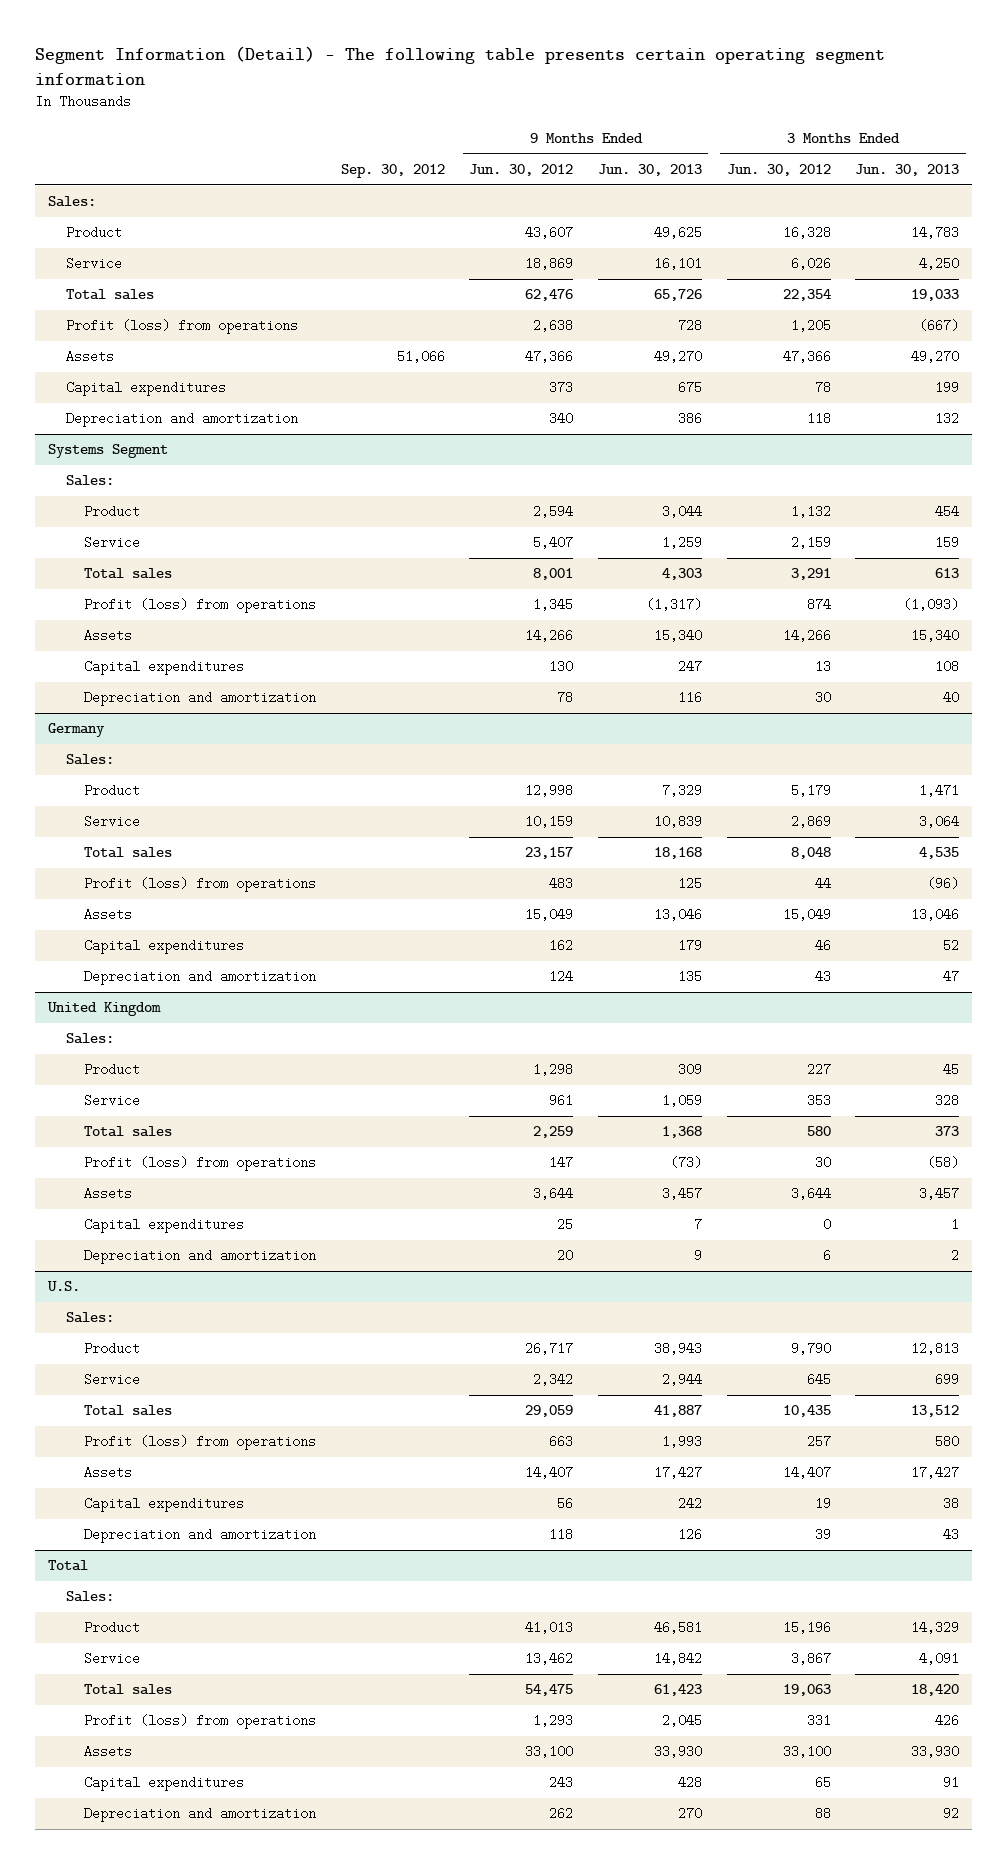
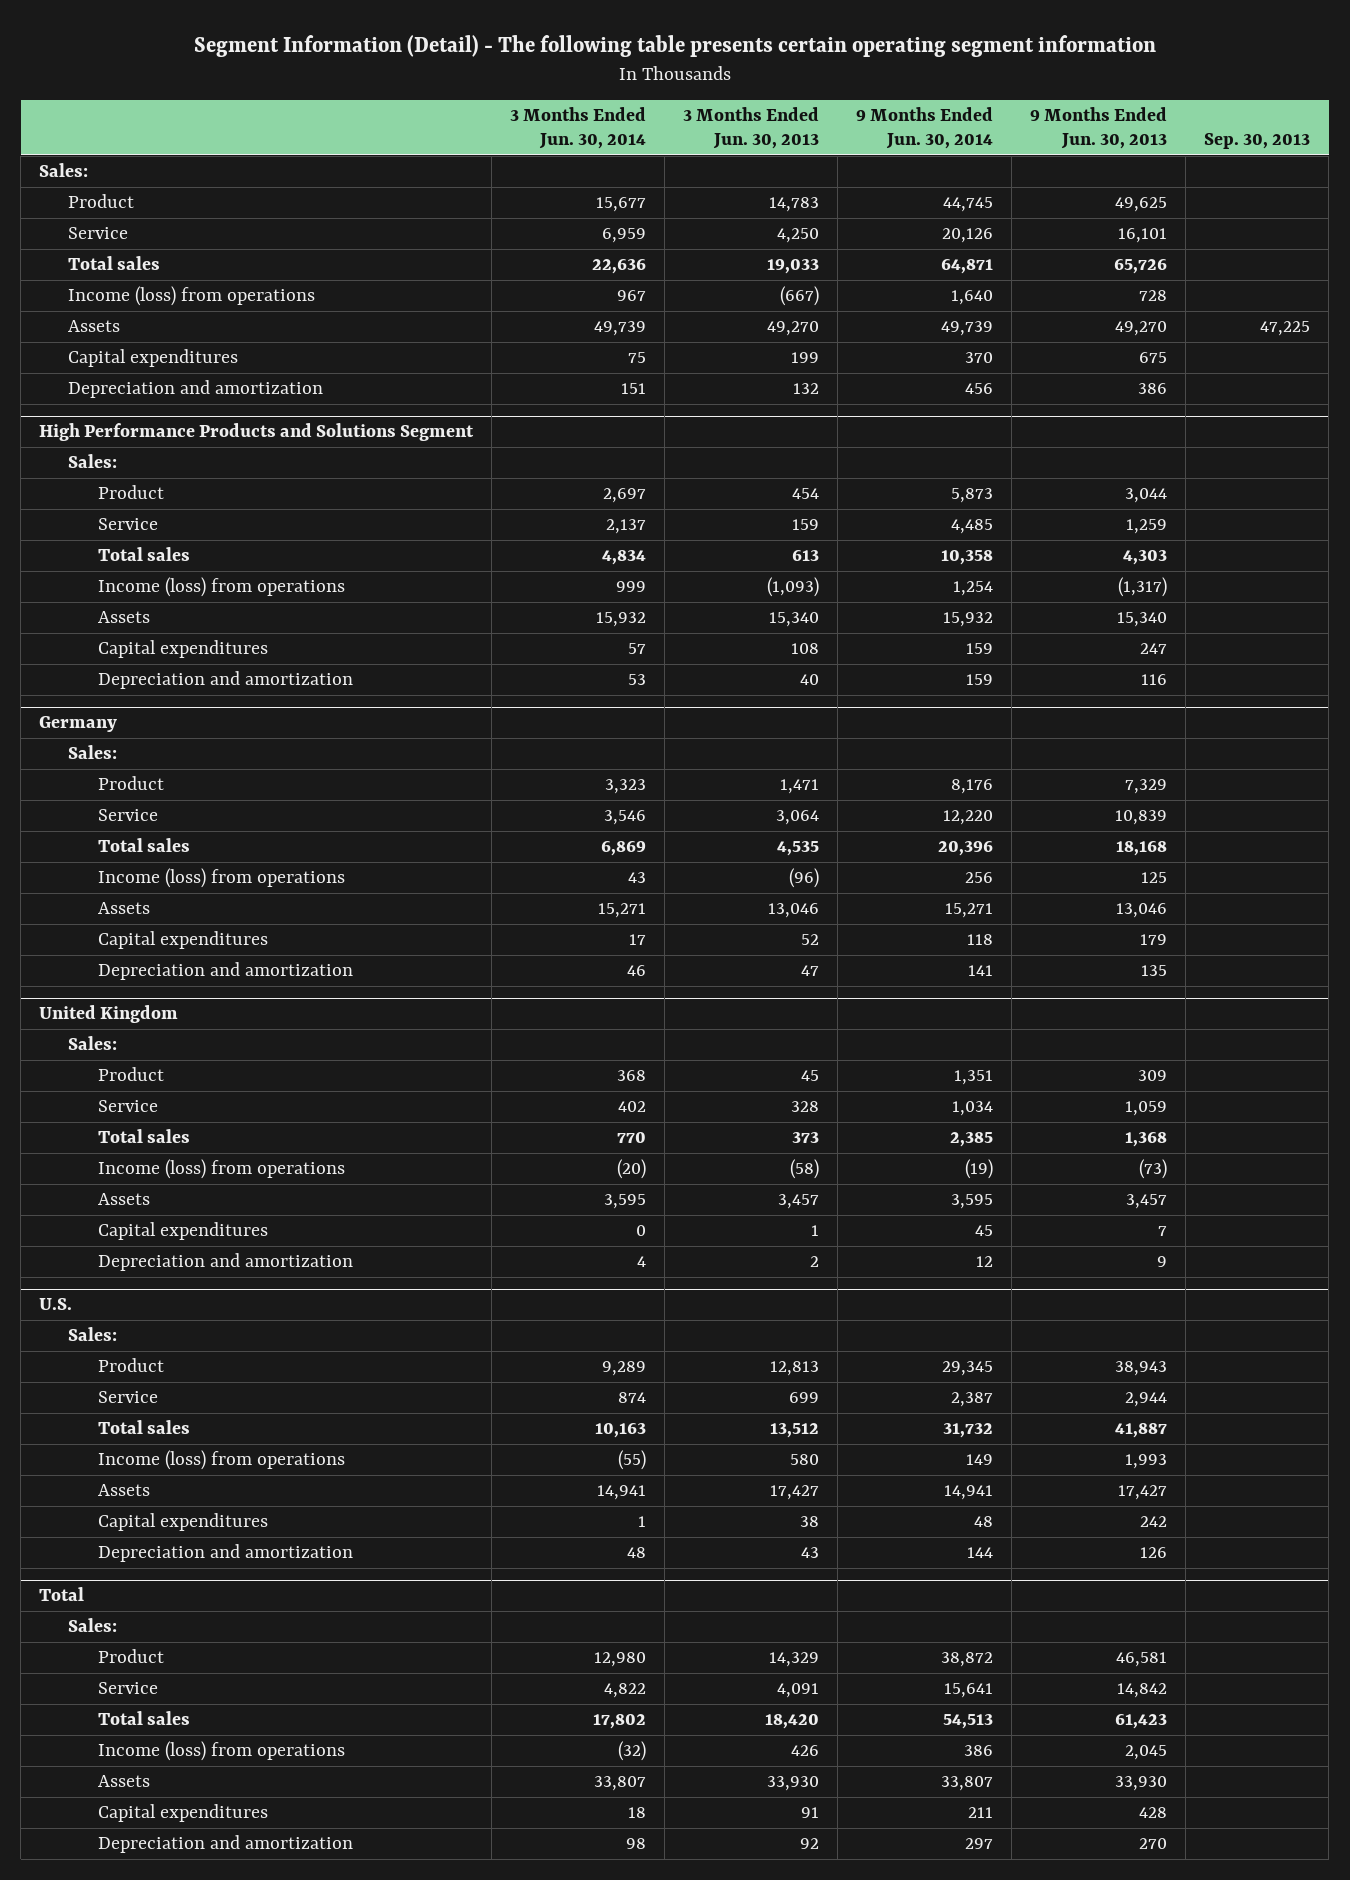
[340,163,445,178] Sep. 30, 2012 -> none
[469,163,574,176] Jun. 30, 2012 -> none
[726,163,831,176] Jun. 30, 2012 -> none
none -> [510,106,647,150] 3 Months Ended Jun. 30, 2014
none -> [856,106,994,150] 9 Months Ended Jun. 30, 2014
none -> [1204,133,1311,150] Sep. 30, 2013
[65,319,298,335] Profit (loss) from operations -> [68,286,316,307] Income (loss) from operations
[47,444,168,459] Systems Segment -> none
none -> [39,423,475,442] High Performance Products and Solutions Segment
[83,598,316,614] Profit (loss) from operations -> [97,577,345,598] Income (loss) from operations
[83,877,316,893] Profit (loss) from operations -> [97,868,345,889] Income (loss) from operations
[83,1156,316,1172] Profit (loss) from operations -> [97,1159,345,1180] Income (loss) from operations
[83,1435,316,1451] Profit (loss) from operations -> [97,1450,345,1471] Income (loss) from operations
[83,1714,316,1730] Profit (loss) from operations -> [97,1741,345,1762] Income (loss) from operations

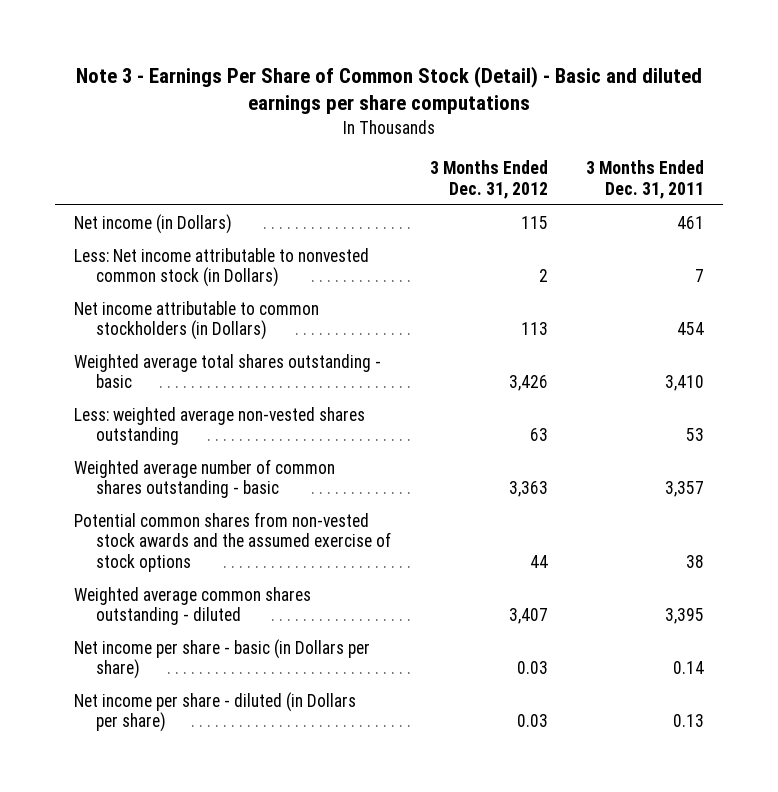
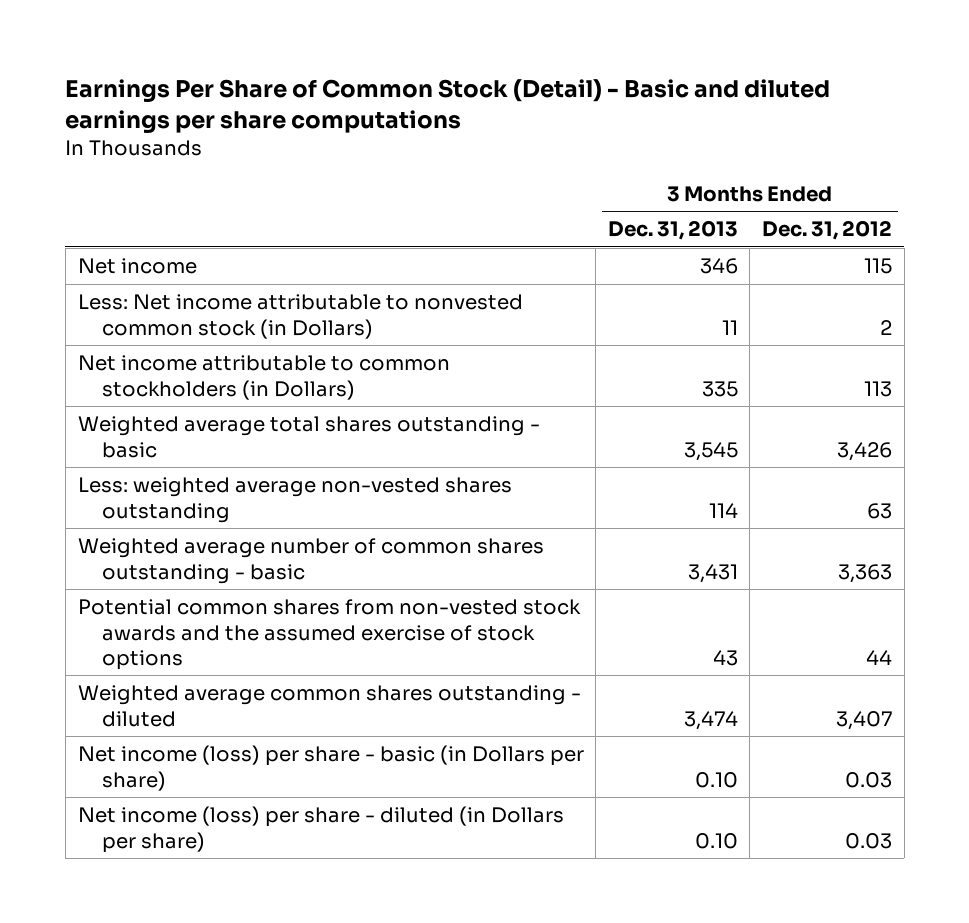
[76,65,703,114] Note 3 - Earnings Per Share of Common Stock (Detail) - Basic and diluted earnings per share computations -> [65,78,831,135] Earnings Per Share of Common Stock (Detail) - Basic and diluted earnings per share computations
[586,160,705,199] 3 Months Ended Dec. 31, 2011 -> none
none -> [607,220,738,241] Dec. 31, 2013
[74,213,233,234] Net income (in Dollars) -> [77,258,197,275] Net income
[74,638,371,680] Net income per share - basic (in Dollars per share) -> [77,745,584,791] Net income (loss) per share - basic (in Dollars per share)
[74,691,357,733] Net income per share - diluted (in Dollars per share) -> [77,806,564,853] Net income (loss) per share - diluted (in Dollars per share)

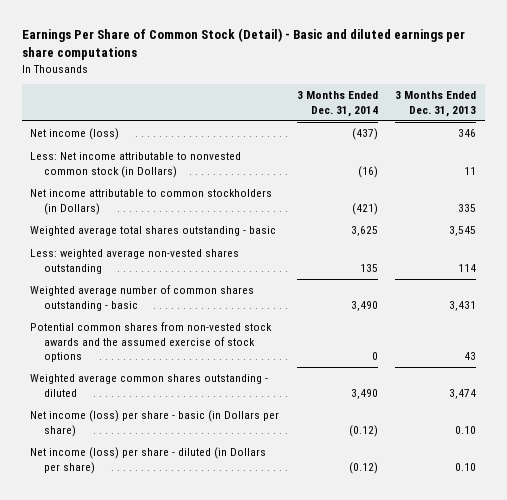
[761,220,892,241] Dec. 31, 2012 -> none
none -> [296,91,378,117] 3 Months Ended Dec. 31, 2014
[77,258,197,275] Net income -> [30,128,120,141] Net income (loss)

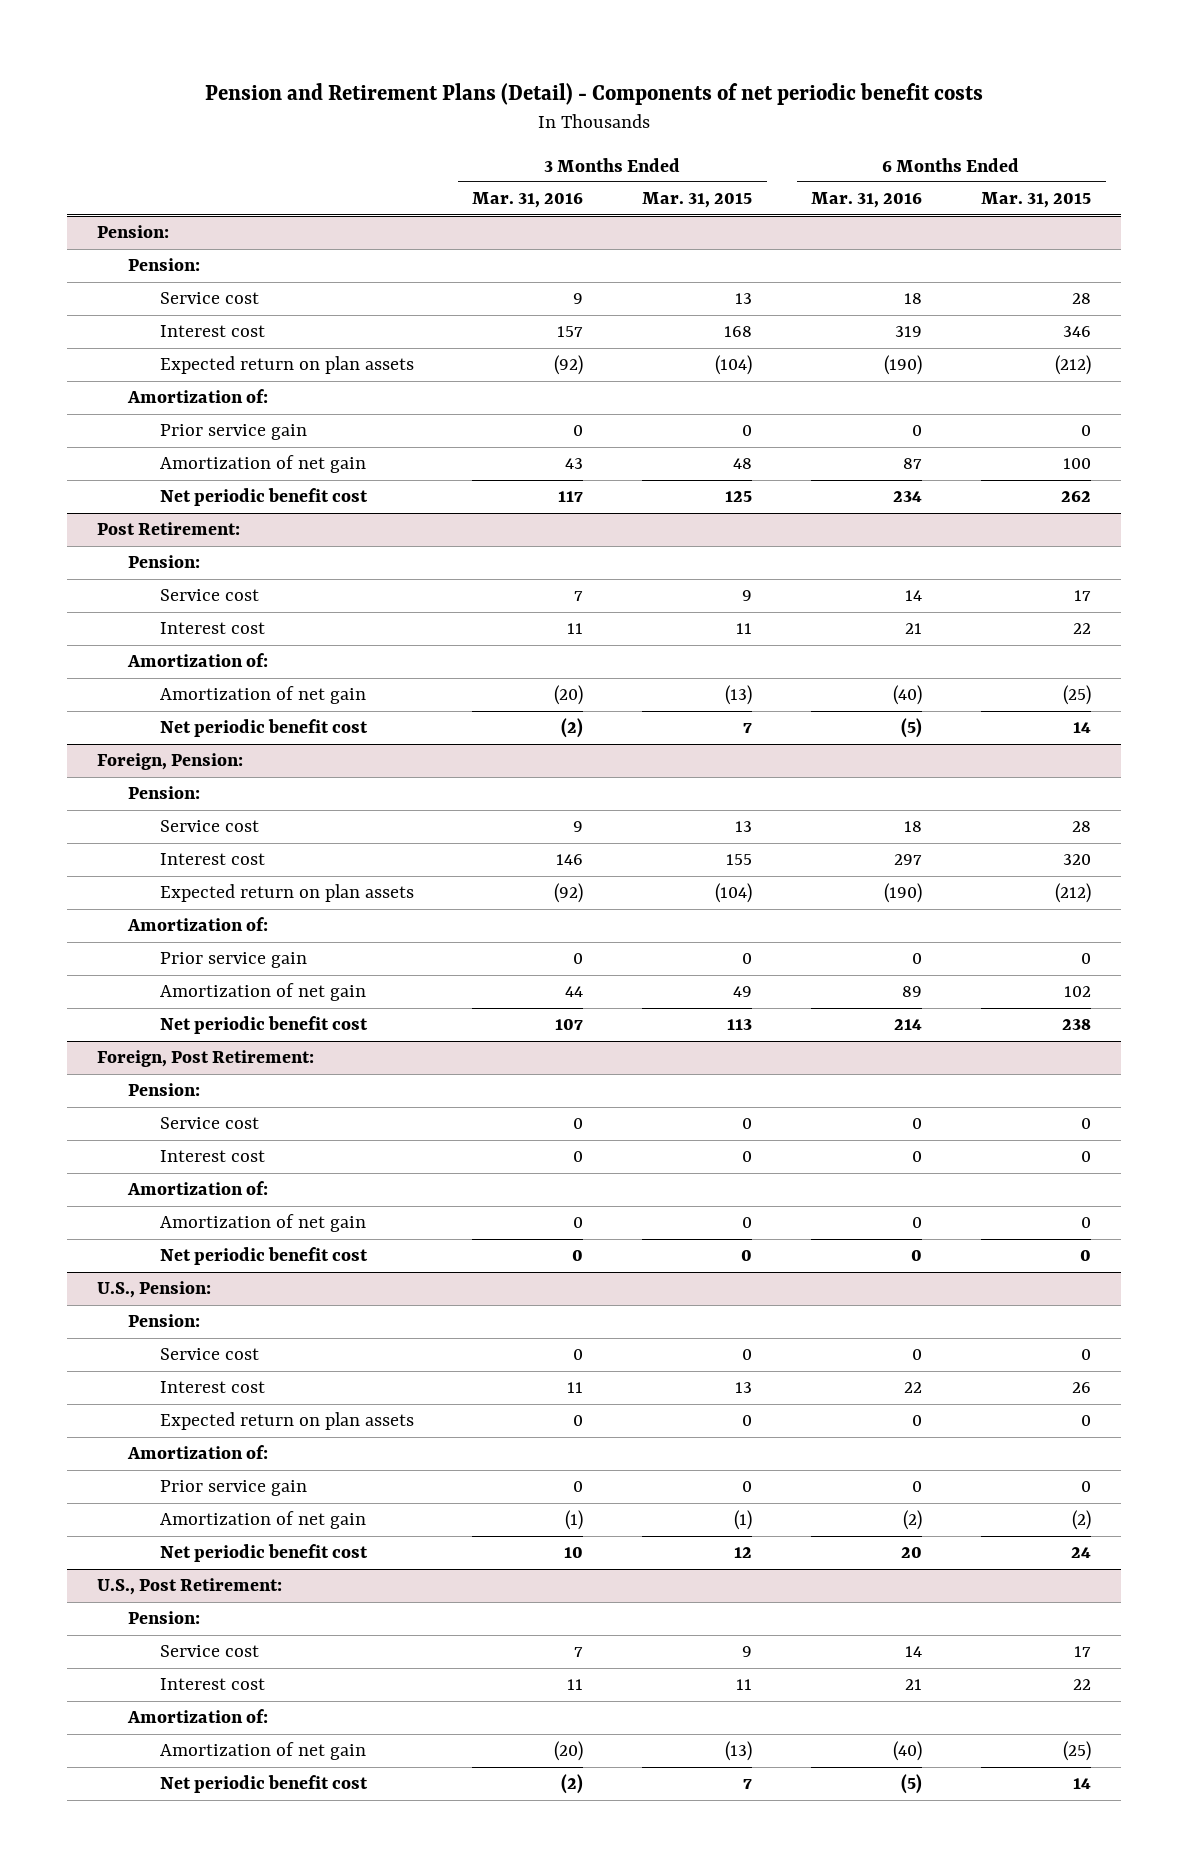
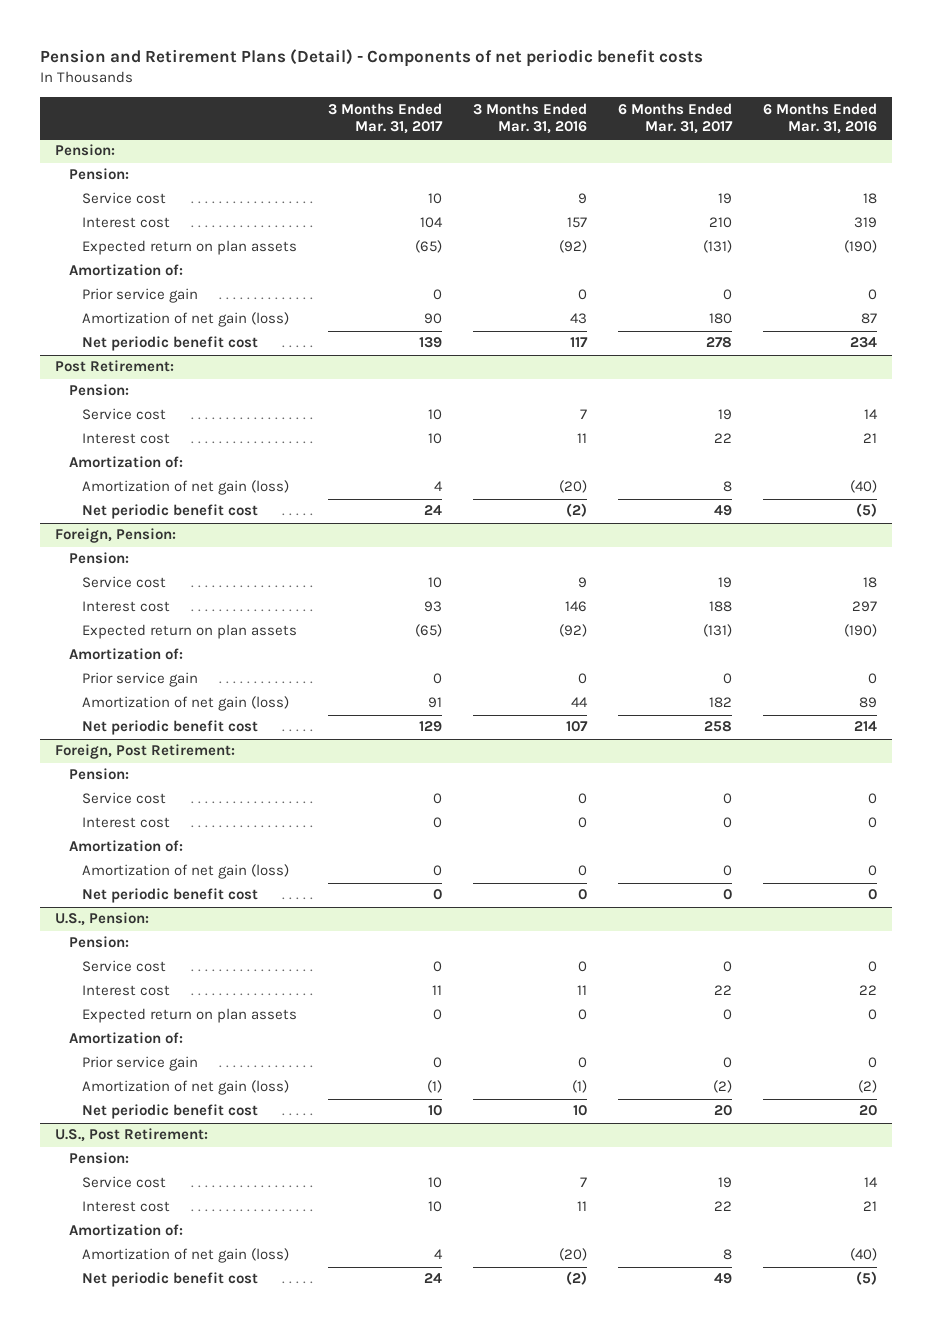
[642,192,753,209] Mar. 31, 2015 -> none
[981,192,1092,209] Mar. 31, 2015 -> none
none -> [328,102,444,135] 3 Months Ended Mar. 31, 2017
none -> [617,102,733,135] 6 Months Ended Mar. 31, 2017
[159,455,366,474] Amortization of net gain -> [82,312,290,328] Amortization of net gain (loss)
[159,686,366,705] Amortization of net gain -> [82,480,290,496] Amortization of net gain (loss)
[159,983,366,1002] Amortization of net gain -> [82,696,290,712] Amortization of net gain (loss)
[159,1214,366,1233] Amortization of net gain -> [82,864,290,880] Amortization of net gain (loss)
[159,1511,366,1530] Amortization of net gain -> [82,1080,290,1096] Amortization of net gain (loss)
[159,1742,366,1761] Amortization of net gain -> [82,1248,290,1264] Amortization of net gain (loss)

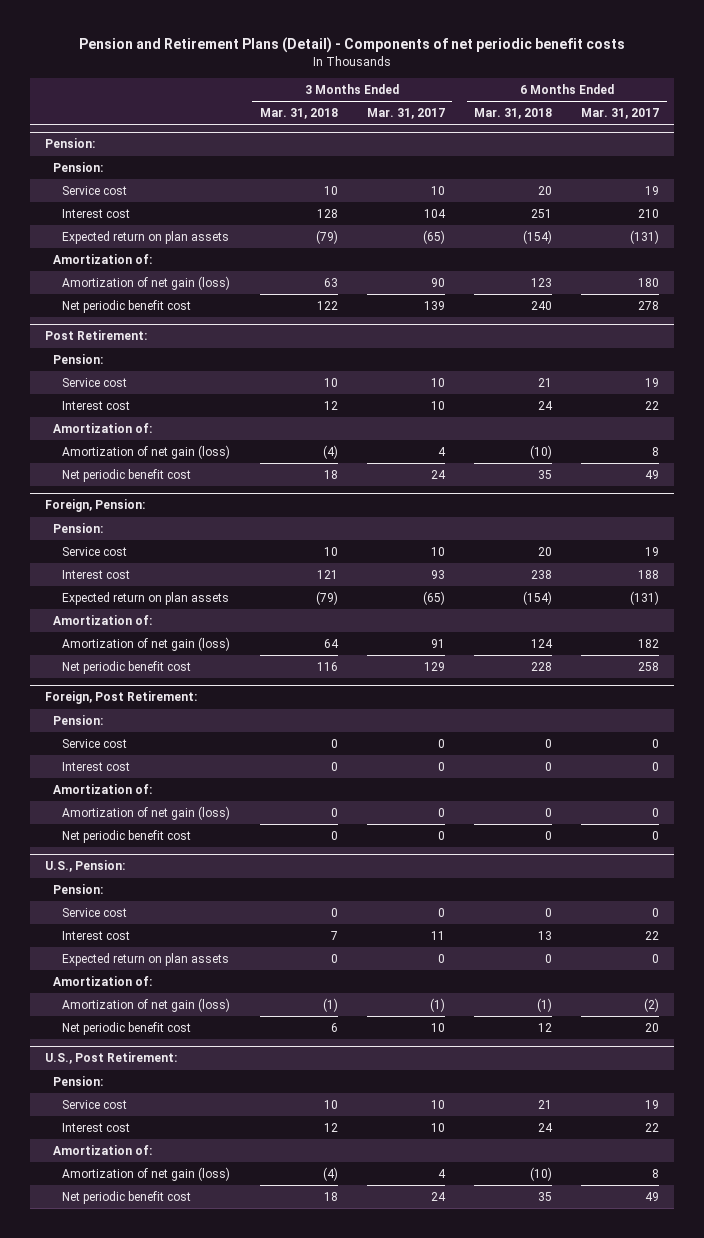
[472,102,587,135] 3 Months Ended Mar. 31, 2016 -> none
[762,102,877,135] 6 Months Ended Mar. 31, 2016 -> none
none -> [259,107,338,119] Mar. 31, 2018
none -> [474,107,553,119] Mar. 31, 2018
[82,288,199,304] Prior service gain -> none
[82,672,199,688] Prior service gain -> none
[82,1056,199,1072] Prior service gain -> none

